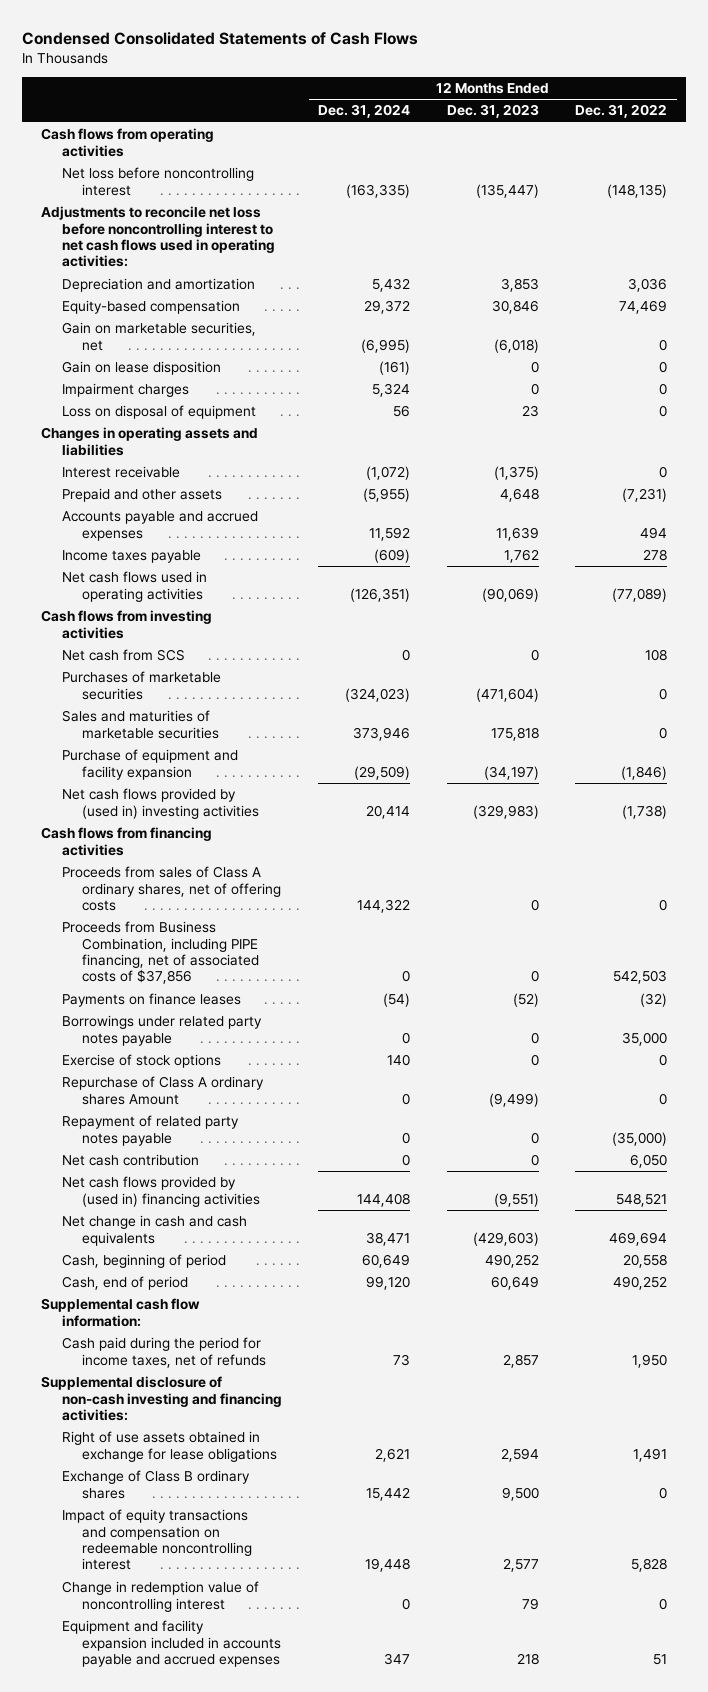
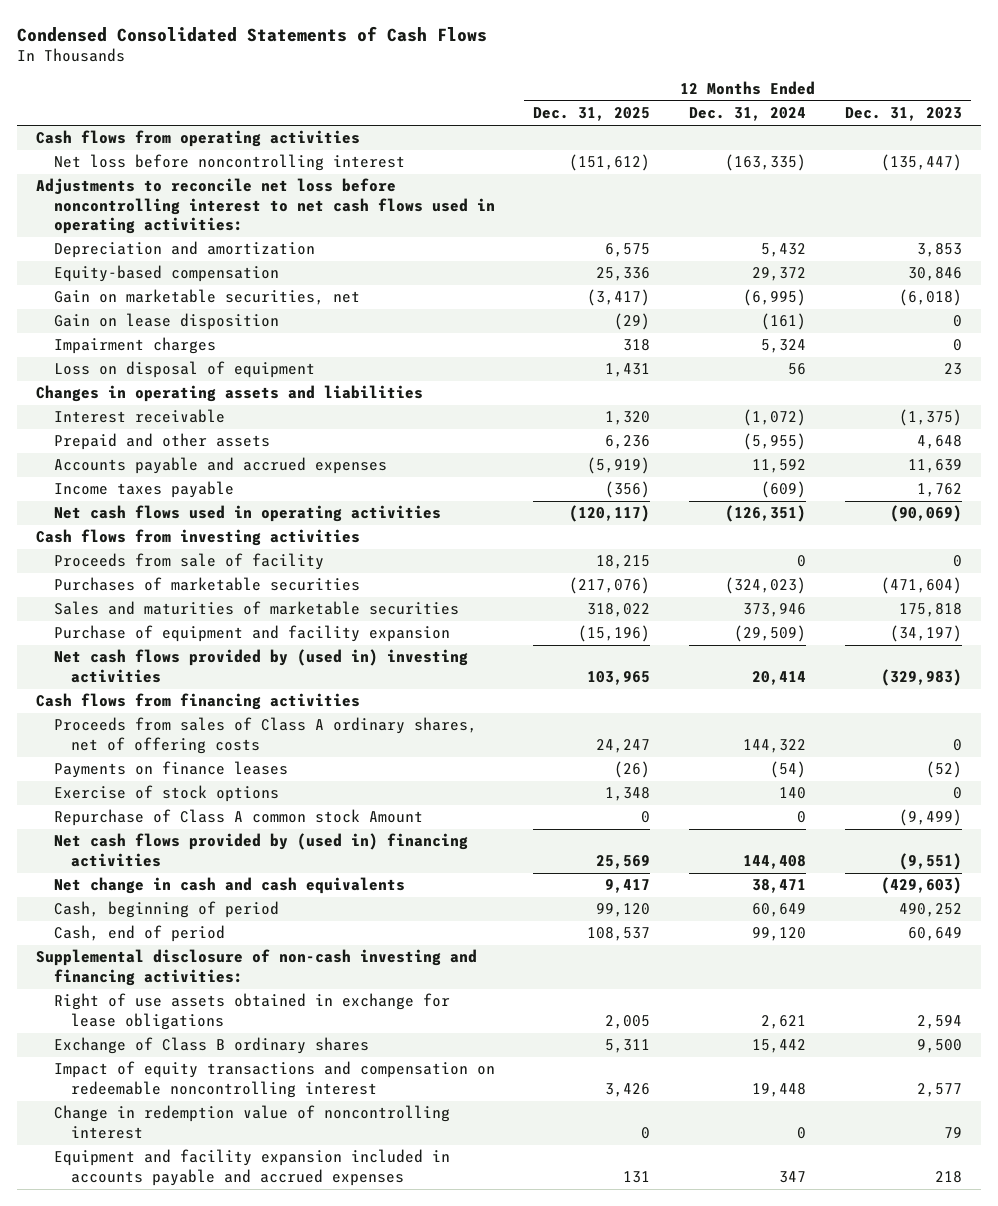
[575,104,668,119] Dec. 31, 2022 -> none
none -> [533,107,651,122] Dec. 31, 2025
[61,649,185,662] Net cash from SCS -> none
none -> [53,553,324,571] Proceeds from sale of facility
[61,921,260,985] Proceeds from Business Combination, including PIPE financing, net of associated costs of $37,856 -> none
[61,1015,262,1046] Borrowings under related party notes payable -> none
[61,1115,239,1146] Repayment of related party notes payable -> none
[61,1154,199,1167] Net cash contribution -> none
[61,1076,264,1105] Repurchase of Class A ordinary shares Amount -> [53,809,423,827] Repurchase of Class A common stock Amount
[40,1298,200,1327] Supplemental cash flow information: -> none
[61,1337,267,1368] Cash paid during the period for income taxes, net of refunds -> none

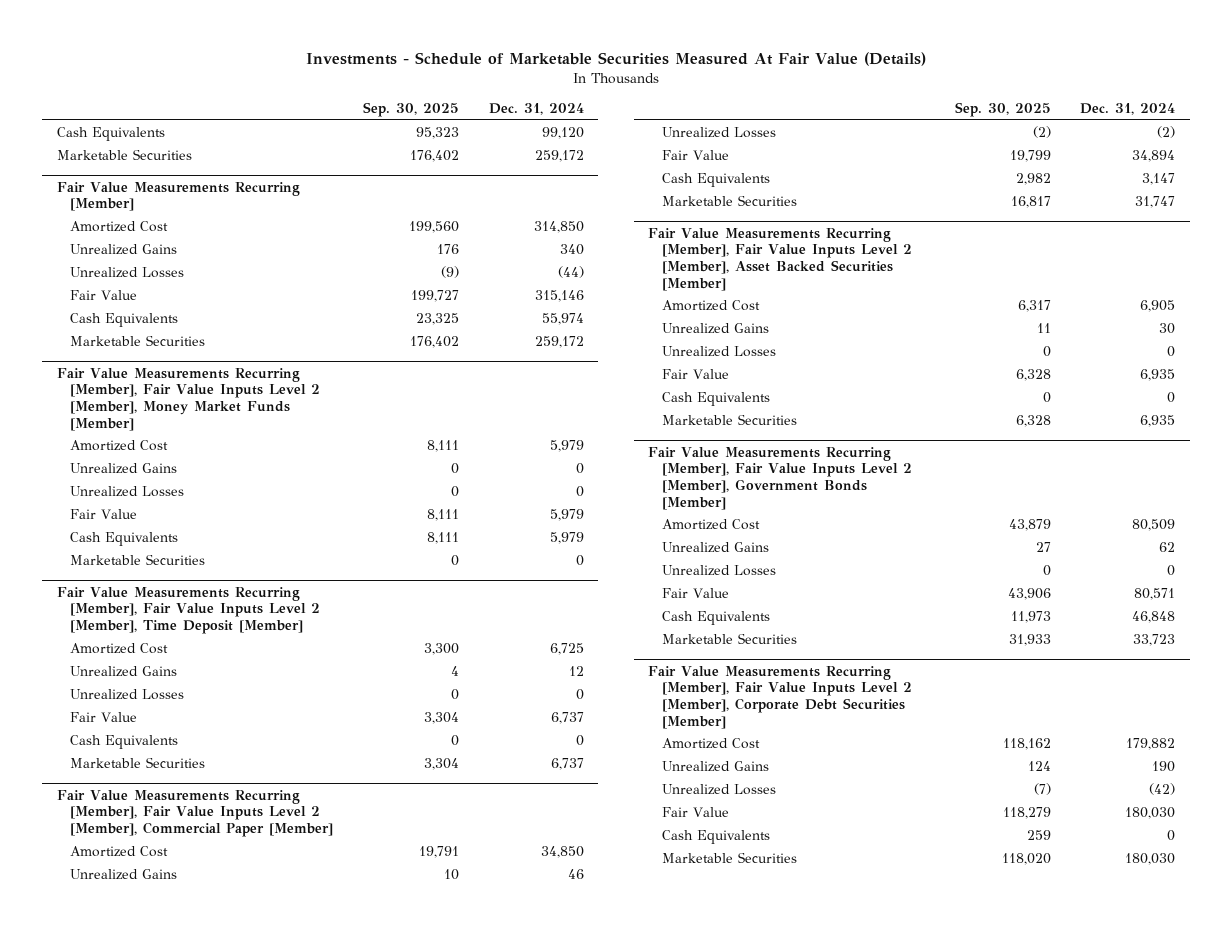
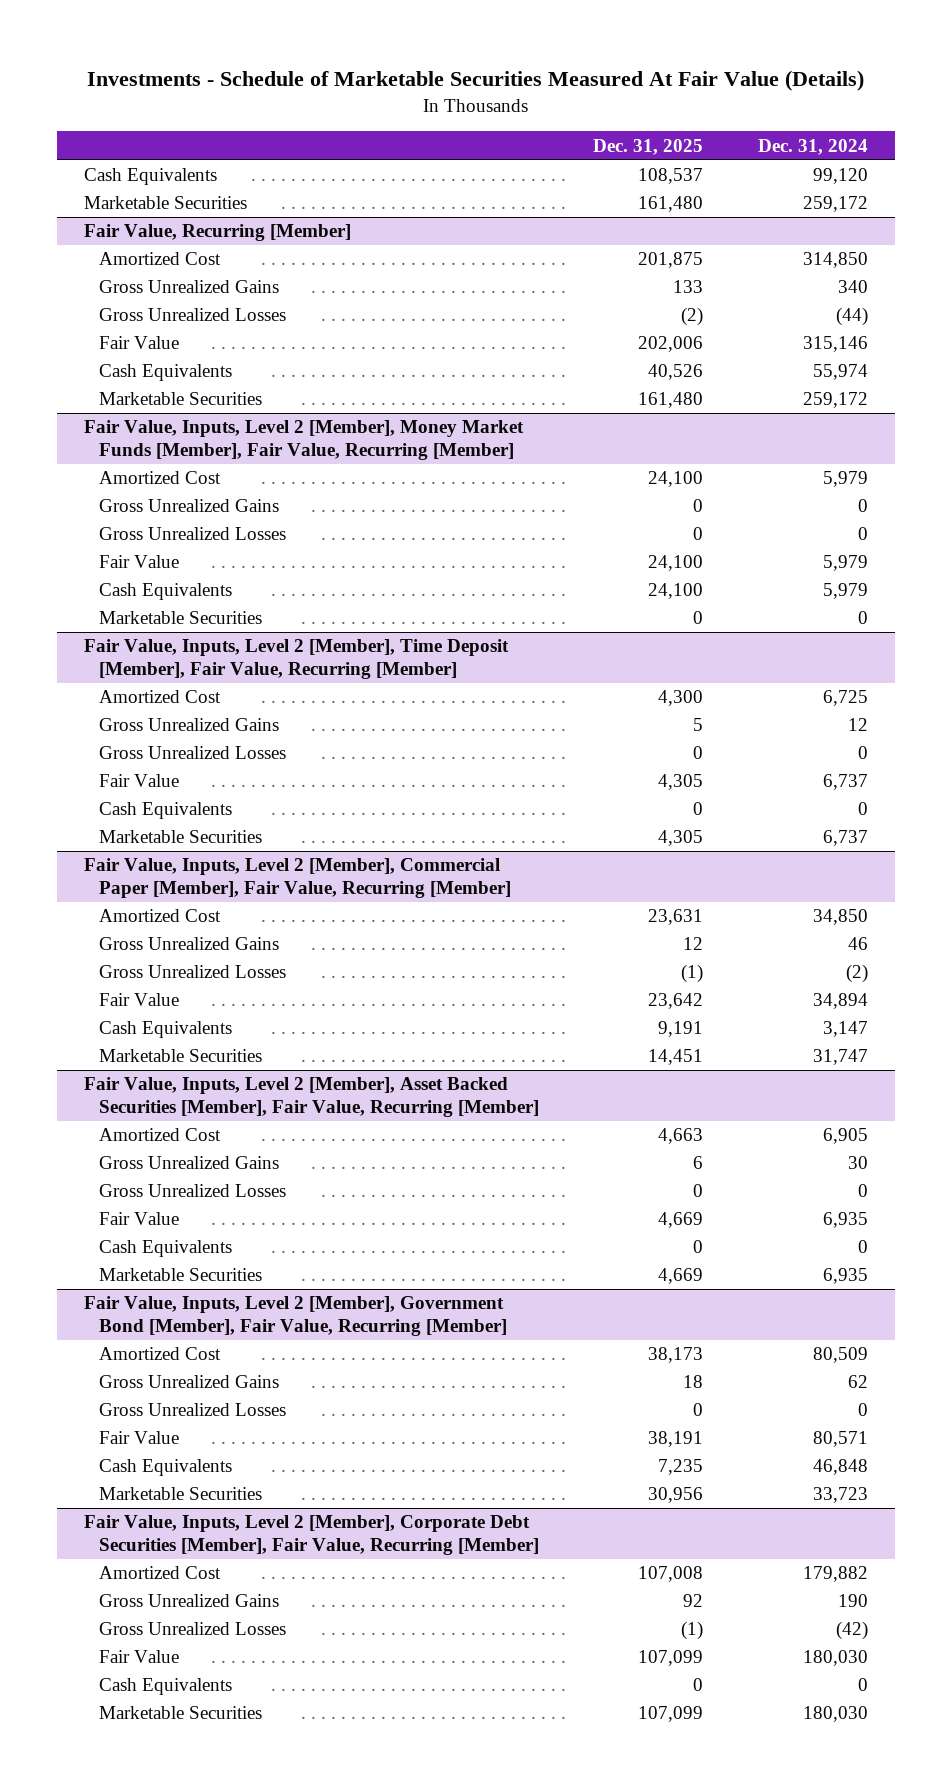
[363,102,460,118] Sep. 30, 2025 -> none
none -> [593,138,704,155] Dec. 31, 2025
[56,181,300,212] Fair Value Measurements Recurring [Member] -> [84,224,352,242] Fair Value, Recurring [Member]
[70,244,178,256] Unrealized Gains -> [98,280,279,294] Gross Unrealized Gains
[70,267,185,279] Unrealized Losses -> [98,308,286,322] Gross Unrealized Losses
[56,367,321,431] Fair Value Measurements Recurring [Member], Fair Value Inputs Level 2 [Member], Money Market Funds [Member] -> [84,420,525,461] Fair Value, Inputs, Level 2 [Member], Money Market Funds [Member], Fair Value, Recurring [Member]
[70,463,178,475] Unrealized Gains -> [98,499,279,513] Gross Unrealized Gains
[70,486,185,498] Unrealized Losses -> [98,527,286,541] Gross Unrealized Losses
[56,586,321,634] Fair Value Measurements Recurring [Member], Fair Value Inputs Level 2 [Member], Time Deposit [Member] -> [84,639,510,680] Fair Value, Inputs, Level 2 [Member], Time Deposit [Member], Fair Value, Recurring [Member]
[70,666,178,678] Unrealized Gains -> [98,718,279,732] Gross Unrealized Gains
[70,689,185,701] Unrealized Losses -> [98,746,286,760] Gross Unrealized Losses
[56,789,334,837] Fair Value Measurements Recurring [Member], Fair Value Inputs Level 2 [Member], Commercial Paper [Member] -> [84,858,511,899] Fair Value, Inputs, Level 2 [Member], Commercial Paper [Member], Fair Value, Recurring [Member]
[70,869,178,881] Unrealized Gains -> [98,937,279,951] Gross Unrealized Gains
[662,127,777,139] Unrealized Losses -> [98,965,286,979] Gross Unrealized Losses
[648,227,913,291] Fair Value Measurements Recurring [Member], Fair Value Inputs Level 2 [Member], Asset Backed Securities [Member] -> [84,1077,539,1118] Fair Value, Inputs, Level 2 [Member], Asset Backed Securities [Member], Fair Value, Recurring [Member]
[662,323,770,335] Unrealized Gains -> [98,1156,279,1170] Gross Unrealized Gains
[662,346,777,358] Unrealized Losses -> [98,1184,286,1198] Gross Unrealized Losses
[648,446,913,510] Fair Value Measurements Recurring [Member], Fair Value Inputs Level 2 [Member], Government Bonds [Member] -> [84,1296,507,1337] Fair Value, Inputs, Level 2 [Member], Government Bond [Member], Fair Value, Recurring [Member]
[662,542,770,554] Unrealized Gains -> [98,1375,279,1389] Gross Unrealized Gains
[662,565,777,577] Unrealized Losses -> [98,1403,286,1417] Gross Unrealized Losses
[648,665,913,729] Fair Value Measurements Recurring [Member], Fair Value Inputs Level 2 [Member], Corporate Debt Securities [Member] -> [84,1515,539,1556] Fair Value, Inputs, Level 2 [Member], Corporate Debt Securities [Member], Fair Value, Recurring [Member]
[662,761,770,773] Unrealized Gains -> [98,1594,279,1608] Gross Unrealized Gains
[662,784,777,796] Unrealized Losses -> [98,1622,286,1636] Gross Unrealized Losses

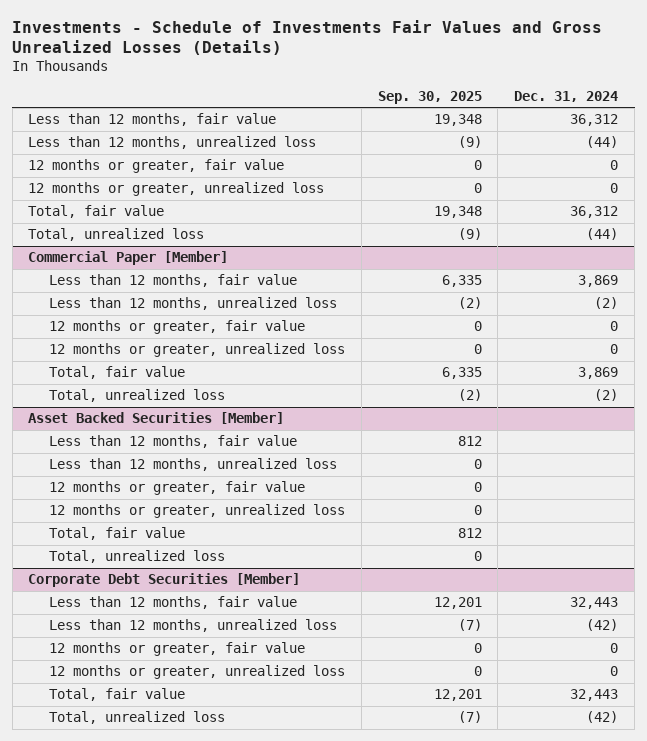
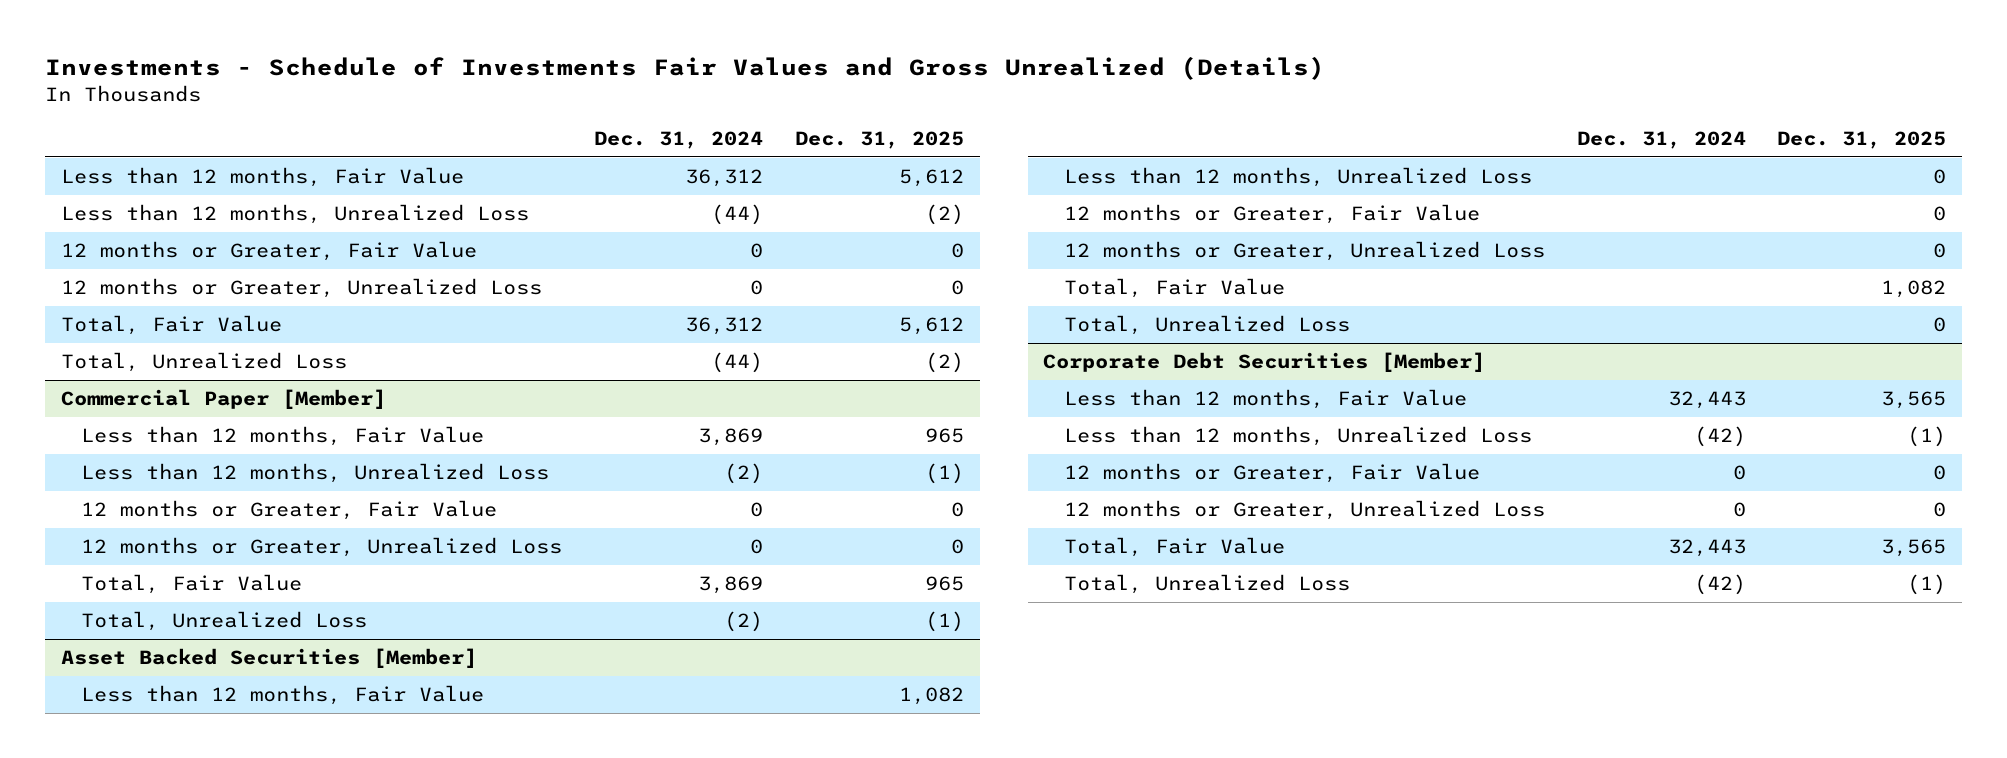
[12,19,603,56] Investments - Schedule of Investments Fair Values and Gross Unrealized Losses (Details) -> [44,55,1325,80] Investments - Schedule of Investments Fair Values and Gross Unrealized (Details)
[377,90,482,104] Sep. 30, 2025 -> none
none -> [794,131,964,150] Dec. 31, 2025
[28,113,277,127] Less than 12 months, fair value -> [60,167,464,188] Less than 12 months, Fair Value
[28,136,317,150] Less than 12 months, unrealized loss -> [60,204,529,225] Less than 12 months, Unrealized Loss
[28,159,285,174] 12 months or greater, fair value -> [60,241,477,262] 12 months or Greater, Fair Value
[28,182,325,197] 12 months or greater, unrealized loss -> [60,278,542,299] 12 months or Greater, Unrealized Loss
[28,205,165,219] Total, fair value -> [60,315,282,336] Total, Fair Value
[28,228,205,242] Total, unrealized loss -> [60,352,347,373] Total, Unrealized Loss
[48,274,297,288] Less than 12 months, fair value -> [81,426,485,447] Less than 12 months, Fair Value
[48,297,337,311] Less than 12 months, unrealized loss -> [81,463,550,484] Less than 12 months, Unrealized Loss
[48,320,305,335] 12 months or greater, fair value -> [81,500,498,521] 12 months or Greater, Fair Value
[48,343,345,358] 12 months or greater, unrealized loss -> [81,537,563,558] 12 months or Greater, Unrealized Loss
[48,366,185,380] Total, fair value -> [81,574,303,595] Total, Fair Value
[48,389,225,403] Total, unrealized loss -> [81,611,368,632] Total, Unrealized Loss
[48,435,297,449] Less than 12 months, fair value -> [81,685,485,706] Less than 12 months, Fair Value
[48,458,337,472] Less than 12 months, unrealized loss -> [1064,167,1533,188] Less than 12 months, Unrealized Loss
[48,481,305,496] 12 months or greater, fair value -> [1064,204,1481,225] 12 months or Greater, Fair Value
[48,504,345,519] 12 months or greater, unrealized loss -> [1064,241,1546,262] 12 months or Greater, Unrealized Loss
[48,527,185,541] Total, fair value -> [1064,278,1286,299] Total, Fair Value
[48,550,225,564] Total, unrealized loss -> [1064,315,1351,336] Total, Unrealized Loss
[48,596,297,610] Less than 12 months, fair value -> [1064,389,1468,410] Less than 12 months, Fair Value
[48,619,337,633] Less than 12 months, unrealized loss -> [1064,426,1533,447] Less than 12 months, Unrealized Loss
[48,642,305,657] 12 months or greater, fair value -> [1064,463,1481,484] 12 months or Greater, Fair Value
[48,665,345,680] 12 months or greater, unrealized loss -> [1064,500,1546,521] 12 months or Greater, Unrealized Loss
[48,688,185,702] Total, fair value -> [1064,537,1286,558] Total, Fair Value
[48,711,225,725] Total, unrealized loss -> [1064,574,1351,595] Total, Unrealized Loss

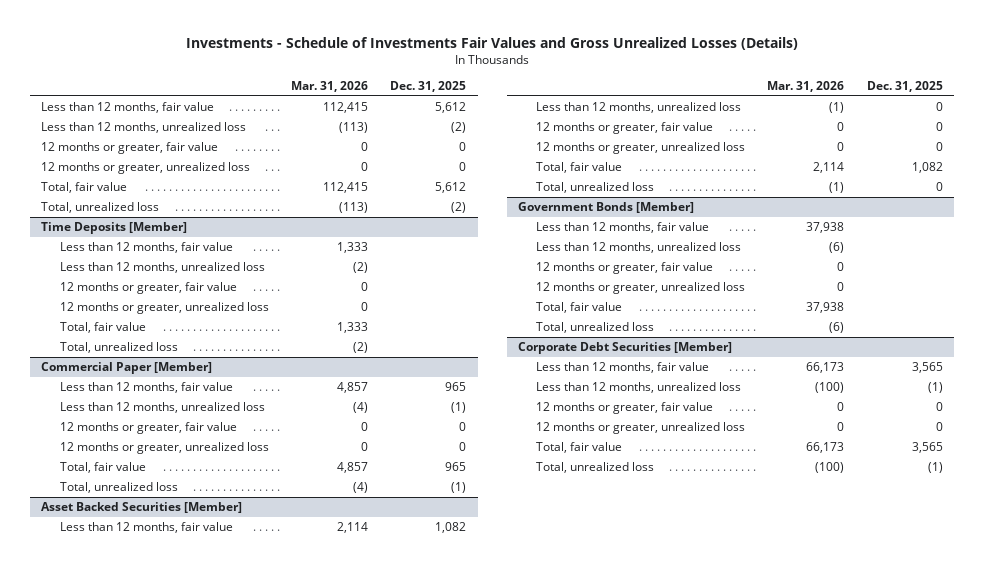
[44,55,1325,80] Investments - Schedule of Investments Fair Values and Gross Unrealized (Details) -> [186,37,799,51] Investments - Schedule of Investments Fair Values and Gross Unrealized Losses (Details)
[594,131,764,150] Dec. 31, 2024 -> none
none -> [291,80,369,92] Mar. 31, 2026
[60,167,464,188] Less than 12 months, Fair Value -> [41,102,215,114] Less than 12 months, fair value
[60,204,529,225] Less than 12 months, Unrealized Loss -> [41,122,247,134] Less than 12 months, unrealized loss
[60,241,477,262] 12 months or Greater, Fair Value -> [41,142,219,155] 12 months or greater, fair value
[60,278,542,299] 12 months or Greater, Unrealized Loss -> [41,162,251,175] 12 months or greater, unrealized loss
[60,315,282,336] Total, Fair Value -> [41,182,128,194] Total, fair value
[60,352,347,373] Total, Unrealized Loss -> [41,202,160,214] Total, unrealized loss
none -> [41,222,188,235] Time Deposits [Member]
none -> [59,242,233,254] Less than 12 months, fair value
none -> [59,262,265,274] Less than 12 months, unrealized loss
none -> [59,282,237,295] 12 months or greater, fair value
none -> [59,302,269,315] 12 months or greater, unrealized loss
none -> [59,322,146,334] Total, fair value
none -> [59,342,178,354] Total, unrealized loss
[81,426,485,447] Less than 12 months, Fair Value -> [59,382,233,394] Less than 12 months, fair value
[81,463,550,484] Less than 12 months, Unrealized Loss -> [59,402,265,414] Less than 12 months, unrealized loss
[81,500,498,521] 12 months or Greater, Fair Value -> [59,422,237,435] 12 months or greater, fair value
[81,537,563,558] 12 months or Greater, Unrealized Loss -> [59,442,269,455] 12 months or greater, unrealized loss
[81,574,303,595] Total, Fair Value -> [59,462,146,474] Total, fair value
[81,611,368,632] Total, Unrealized Loss -> [59,482,178,494] Total, unrealized loss
[81,685,485,706] Less than 12 months, Fair Value -> [59,522,233,534] Less than 12 months, fair value
[1064,167,1533,188] Less than 12 months, Unrealized Loss -> [536,102,742,114] Less than 12 months, unrealized loss
[1064,204,1481,225] 12 months or Greater, Fair Value -> [536,122,714,135] 12 months or greater, fair value
[1064,241,1546,262] 12 months or Greater, Unrealized Loss -> [536,142,746,155] 12 months or greater, unrealized loss
[1064,278,1286,299] Total, Fair Value -> [536,162,623,174] Total, fair value
[1064,315,1351,336] Total, Unrealized Loss -> [536,182,655,194] Total, unrealized loss
none -> [517,202,694,214] Government Bonds [Member]
none -> [536,222,710,234] Less than 12 months, fair value
none -> [536,242,742,254] Less than 12 months, unrealized loss
none -> [536,262,714,275] 12 months or greater, fair value
none -> [536,282,746,295] 12 months or greater, unrealized loss
none -> [536,302,623,314] Total, fair value
none -> [536,322,655,334] Total, unrealized loss
[1064,389,1468,410] Less than 12 months, Fair Value -> [536,362,710,374] Less than 12 months, fair value
[1064,426,1533,447] Less than 12 months, Unrealized Loss -> [536,382,742,394] Less than 12 months, unrealized loss
[1064,463,1481,484] 12 months or Greater, Fair Value -> [536,402,714,415] 12 months or greater, fair value
[1064,500,1546,521] 12 months or Greater, Unrealized Loss -> [536,422,746,435] 12 months or greater, unrealized loss
[1064,537,1286,558] Total, Fair Value -> [536,442,623,454] Total, fair value
[1064,574,1351,595] Total, Unrealized Loss -> [536,462,655,474] Total, unrealized loss

